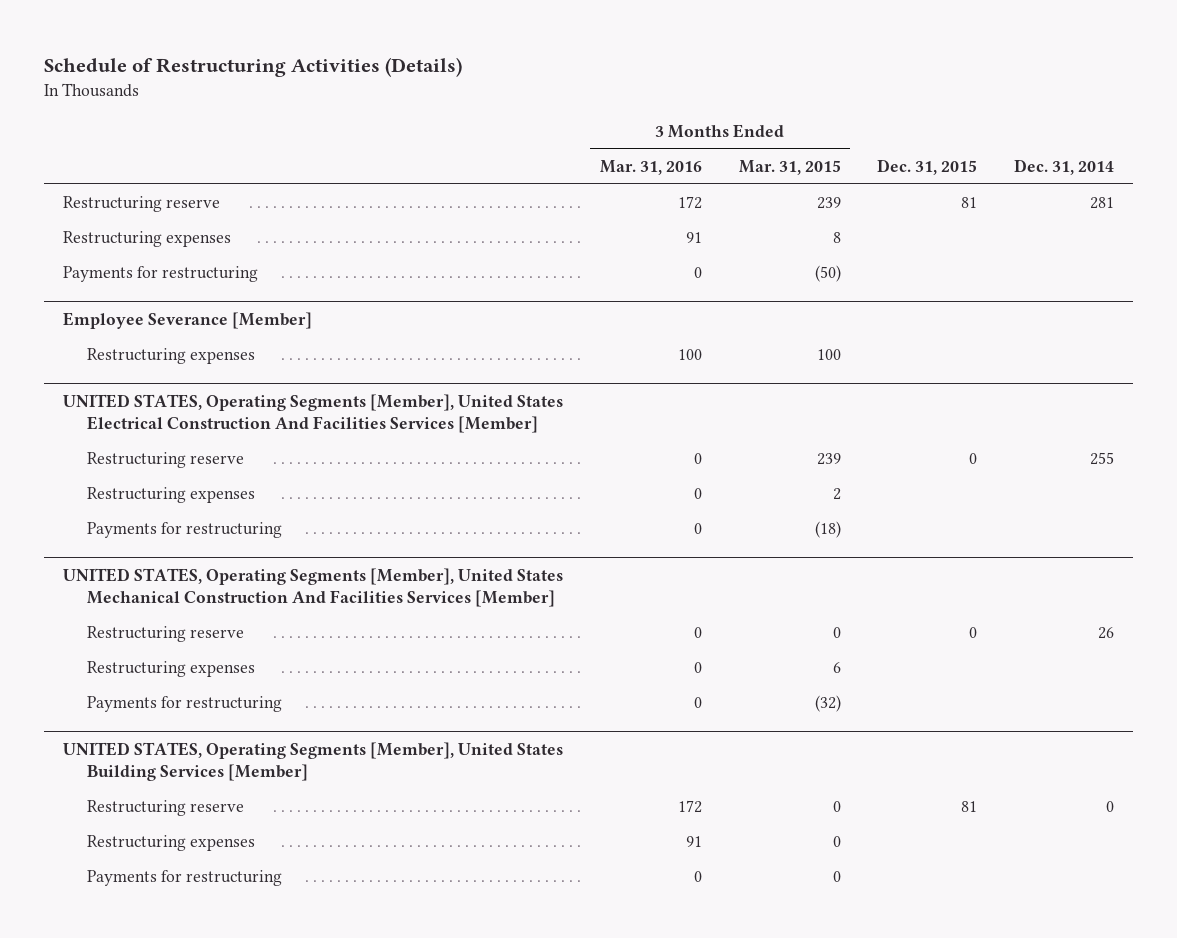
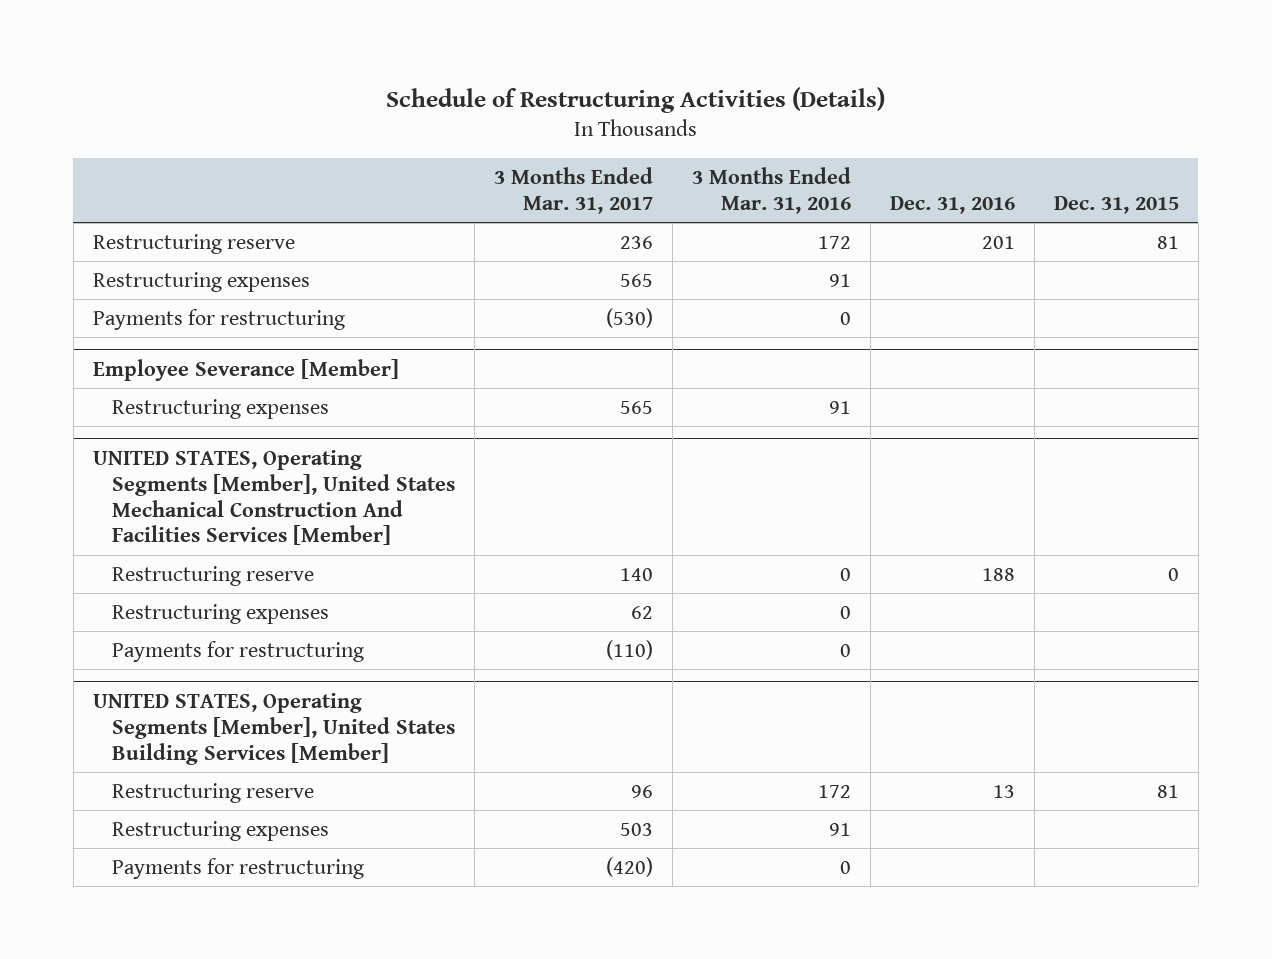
[738,159,841,175] Mar. 31, 2015 -> none
[1014,158,1115,175] Dec. 31, 2014 -> none
none -> [494,166,654,214] 3 Months Ended Mar. 31, 2017
none -> [890,195,1016,214] Dec. 31, 2016
[62,393,563,434] UNITED STATES, Operating Segments [Member], United States Electrical Construction And Facilities Services [Member] -> none
[87,452,245,469] Restructuring reserve -> none
[87,487,256,504] Restructuring expenses -> none
[87,522,283,539] Payments for restructuring -> none
[677,349,702,361] 100 -> [829,400,852,414] 91

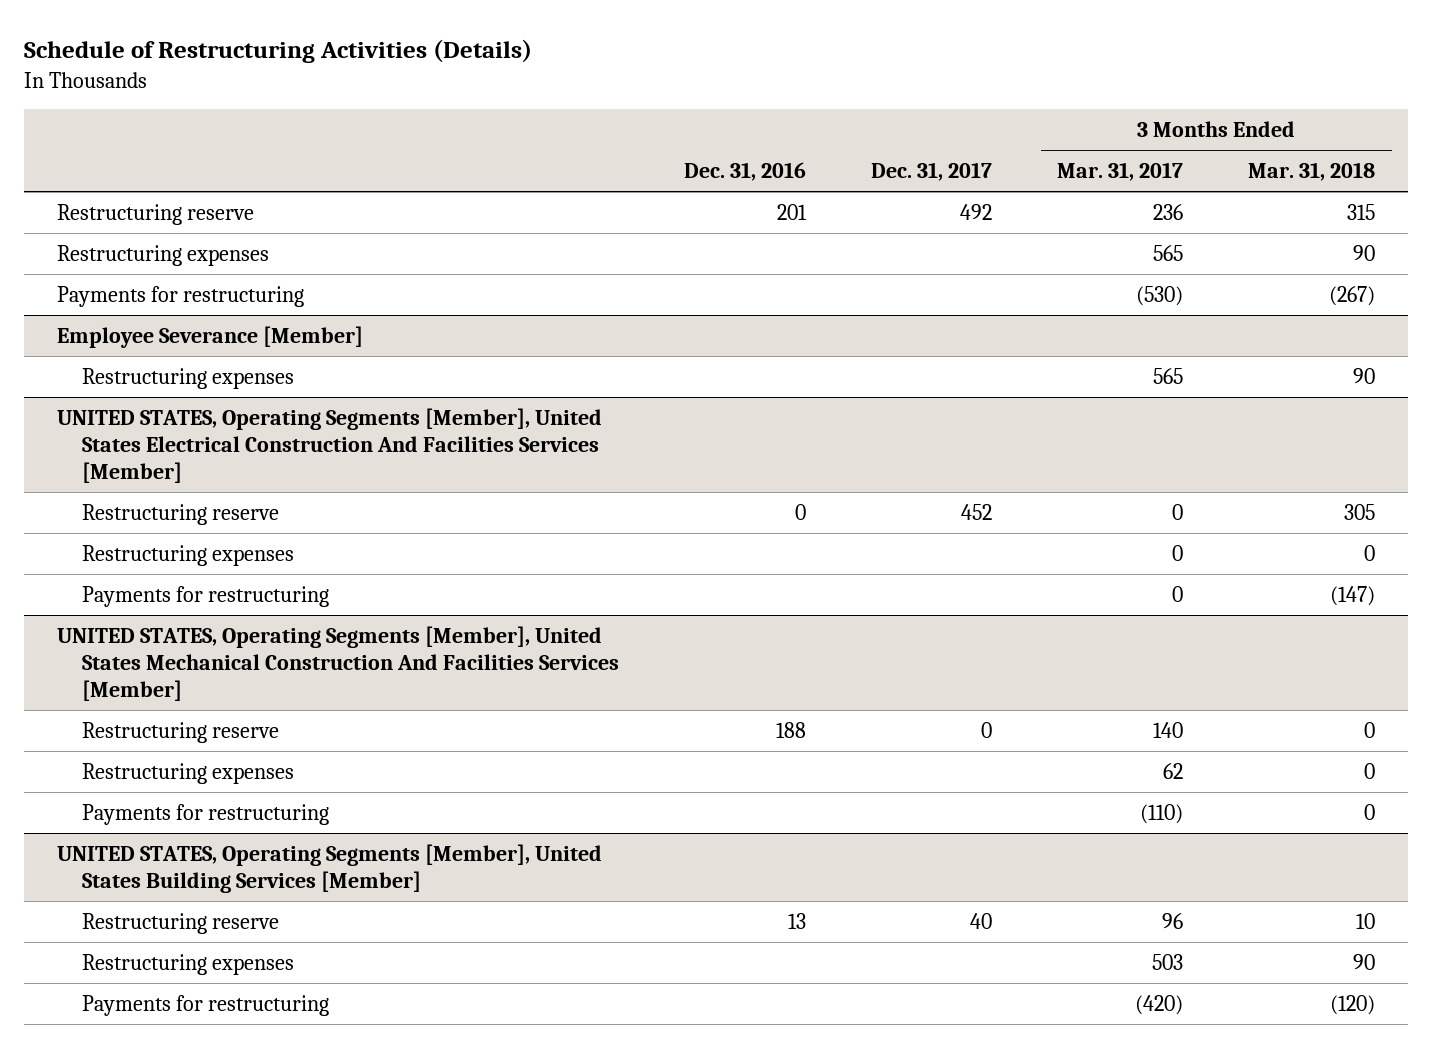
[692,166,852,214] 3 Months Ended Mar. 31, 2016 -> none
[1054,195,1180,214] Dec. 31, 2015 -> none
none -> [871,162,993,182] Dec. 31, 2017
none -> [1248,162,1376,182] Mar. 31, 2018
none -> [56,407,602,484] UNITED STATES, Operating Segments [Member], United States Electrical Construction And Facilities Services [Member]
none -> [81,503,279,525] Restructuring reserve
none -> [81,544,294,566] Restructuring expenses
none -> [81,585,329,607] Payments for restructuring

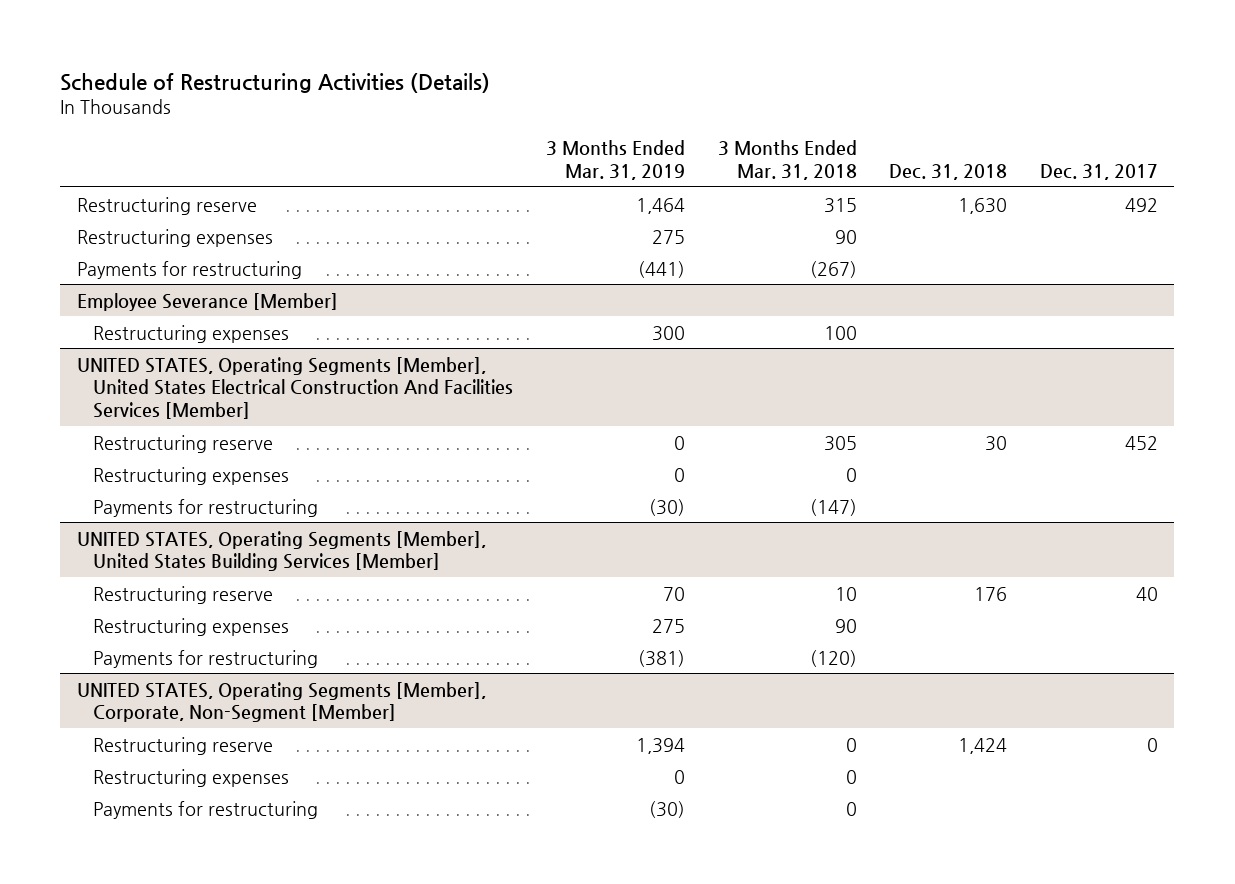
[683,162,806,182] Dec. 31, 2016 -> none
[1057,162,1184,182] Mar. 31, 2017 -> none
none -> [545,140,685,180] 3 Months Ended Mar. 31, 2019
none -> [889,163,1008,180] Dec. 31, 2018
[1353,367,1376,384] 90 -> [823,325,857,340] 100
[56,625,619,702] UNITED STATES, Operating Segments [Member], United States Mechanical Construction And Facilities Services [Member] -> none
[81,721,279,743] Restructuring reserve -> none
[81,762,294,784] Restructuring expenses -> none
[81,803,329,825] Payments for restructuring -> none
none -> [76,681,486,723] UNITED STATES, Operating Segments [Member], Corporate, Non-Segment [Member]
none -> [93,736,274,755] Restructuring reserve
none -> [93,768,290,787] Restructuring expenses
none -> [93,800,319,819] Payments for restructuring

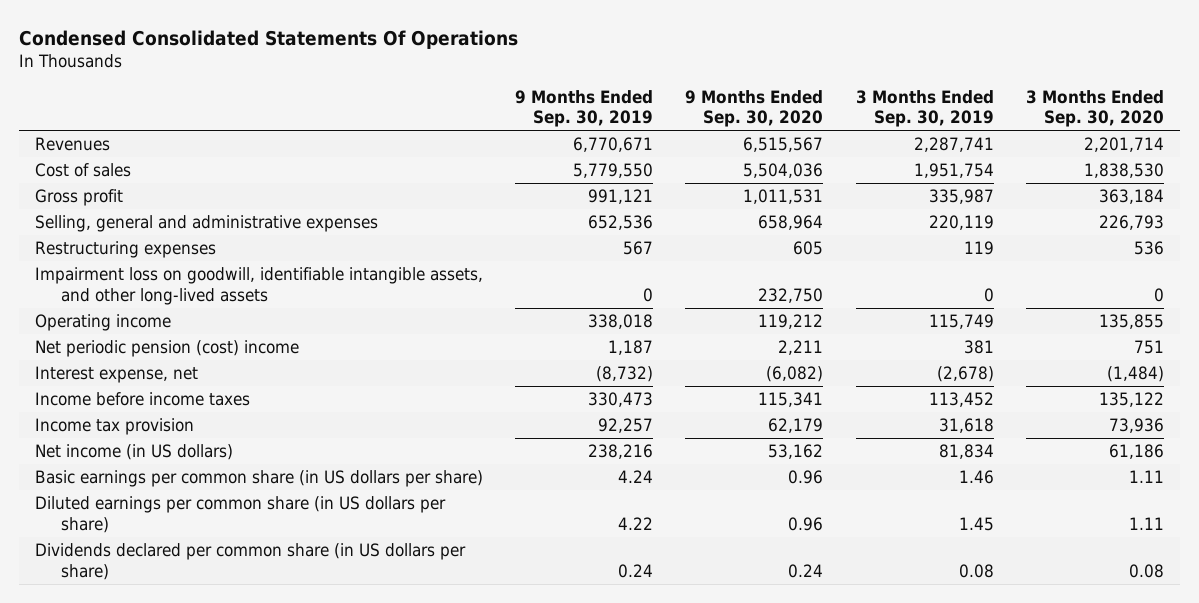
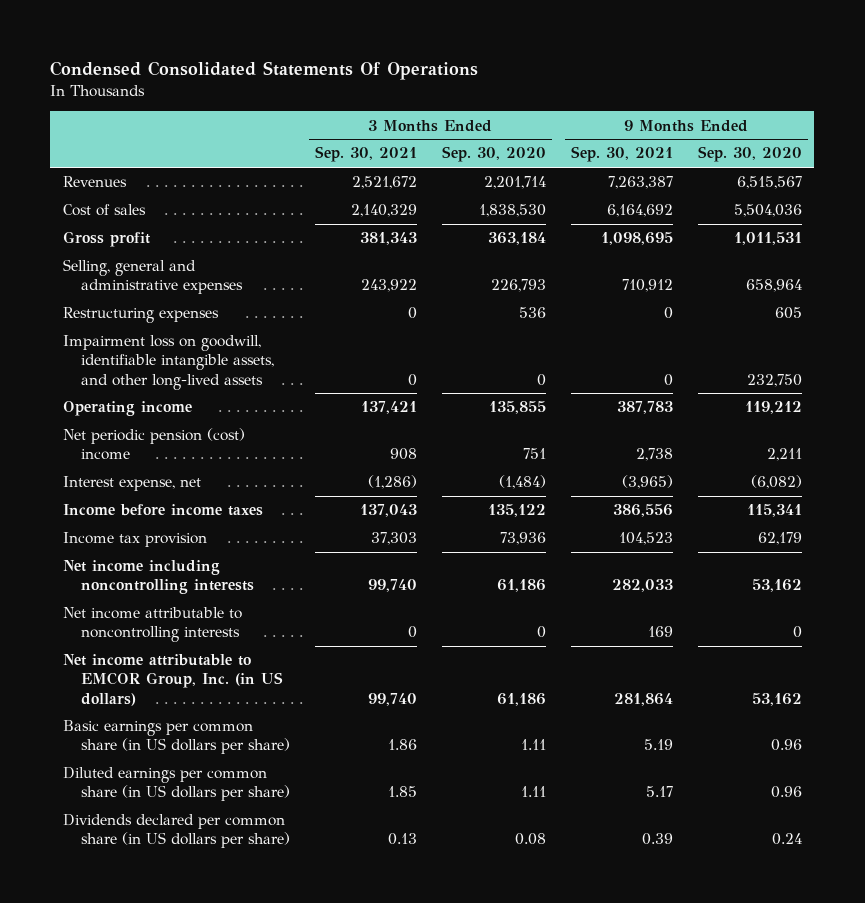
[515,89,654,128] 9 Months Ended Sep. 30, 2019 -> none
[855,89,994,128] 3 Months Ended Sep. 30, 2019 -> none
none -> [315,146,418,163] Sep. 30, 2021
none -> [570,146,673,163] Sep. 30, 2021
none -> [62,560,255,595] Net income including noncontrolling interests
none -> [62,607,242,643] Net income attributable to noncontrolling interests
[35,444,234,461] Net income (in US dollars) -> [62,654,284,706] Net income attributable to EMCOR Group, Inc. (in US dollars)

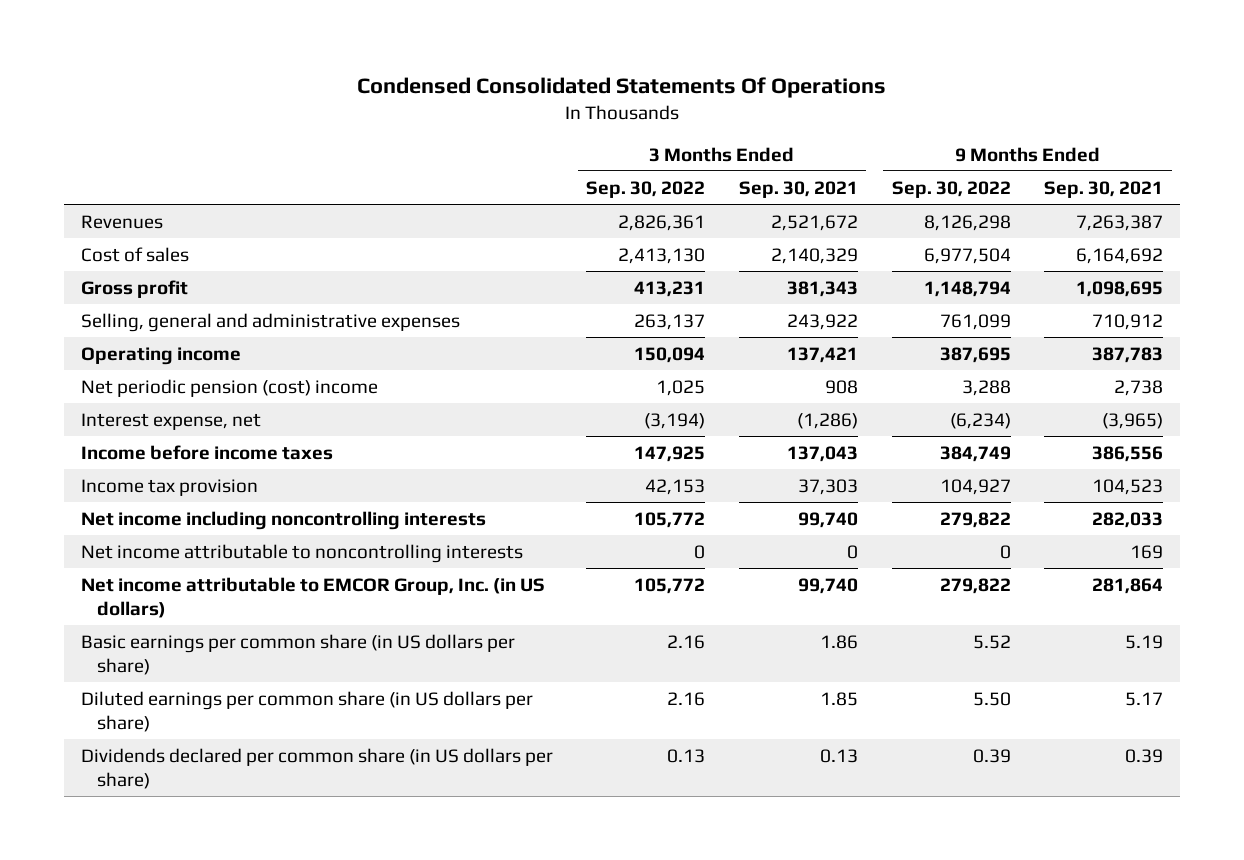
[441,146,546,163] Sep. 30, 2020 -> none
[697,146,802,163] Sep. 30, 2020 -> none
none -> [586,180,706,198] Sep. 30, 2022
none -> [891,180,1011,198] Sep. 30, 2022
[62,307,219,324] Restructuring expenses -> none
[62,335,275,390] Impairment loss on goodwill, identifiable intangible assets, and other long-lived assets -> none

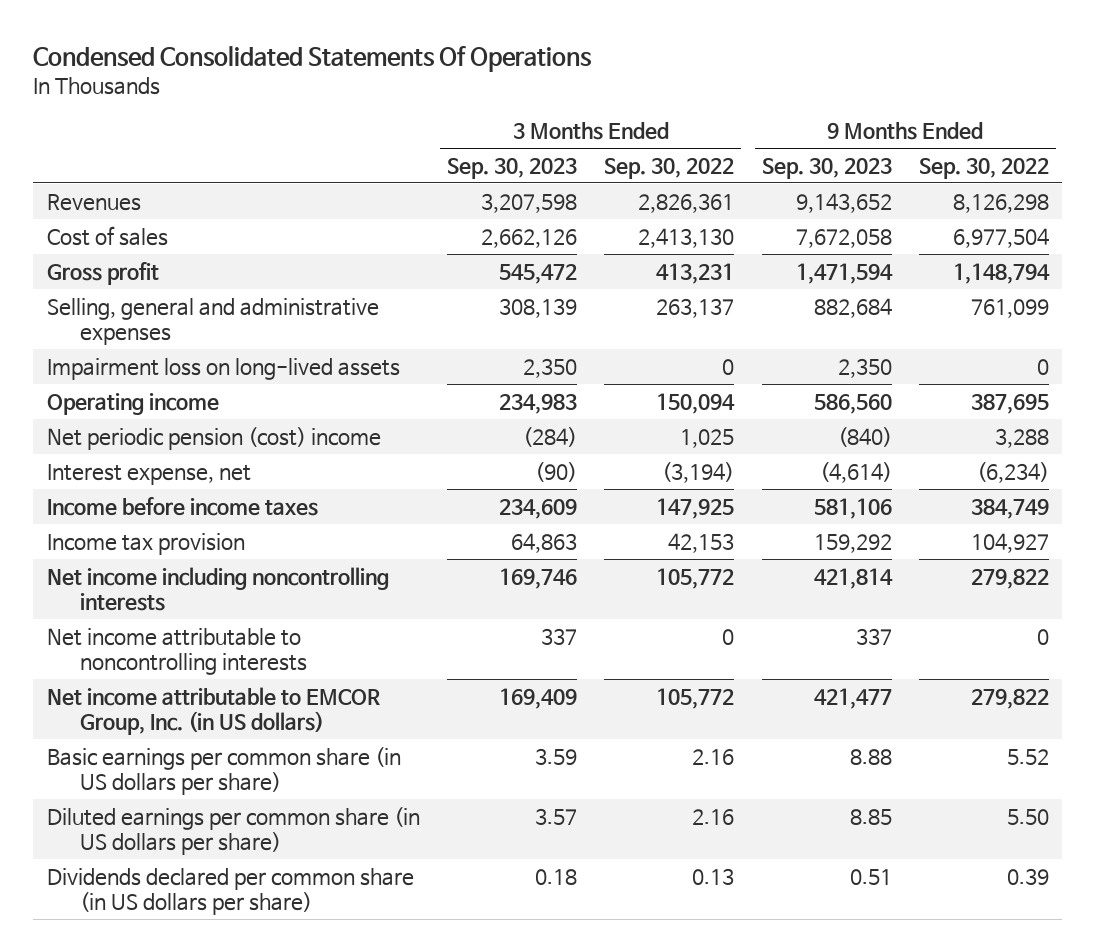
[739,180,859,198] Sep. 30, 2021 -> none
[1044,180,1164,198] Sep. 30, 2021 -> none
none -> [447,157,578,179] Sep. 30, 2023
none -> [761,157,892,179] Sep. 30, 2023
none -> [47,357,401,380] Impairment loss on long-lived assets

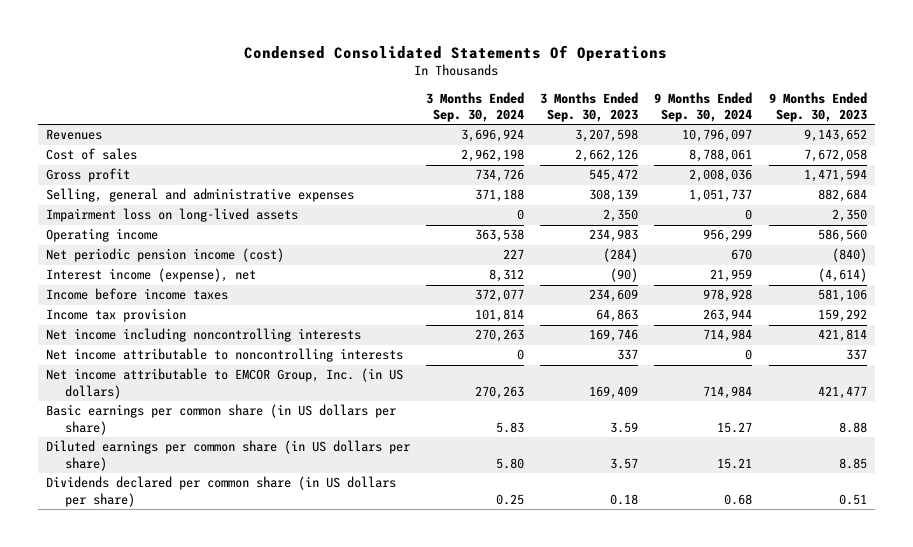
[604,157,735,179] Sep. 30, 2022 -> none
[918,157,1049,179] Sep. 30, 2022 -> none
none -> [426,91,525,122] 3 Months Ended Sep. 30, 2024
none -> [654,91,753,122] 9 Months Ended Sep. 30, 2024
[47,426,382,450] Net periodic pension (cost) income -> [45,248,284,263] Net periodic pension income (cost)
[47,463,252,485] Interest expense, net -> [45,268,256,283] Interest income (expense), net

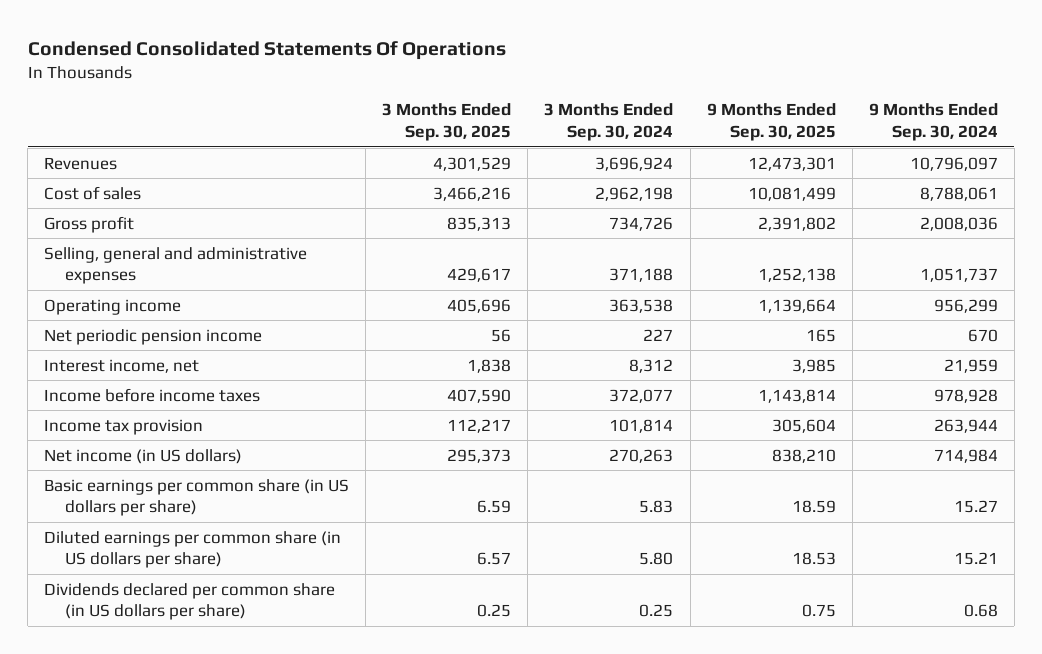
[540,91,639,122] 3 Months Ended Sep. 30, 2023 -> none
[768,91,867,122] 9 Months Ended Sep. 30, 2023 -> none
none -> [382,103,512,142] 3 Months Ended Sep. 30, 2025
none -> [706,103,836,142] 9 Months Ended Sep. 30, 2025
[45,208,298,223] Impairment loss on long-lived assets -> none
[45,248,284,263] Net periodic pension income (cost) -> [44,328,263,345] Net periodic pension income
[45,268,256,283] Interest income (expense), net -> [44,358,200,373] Interest income, net
[45,328,361,343] Net income including noncontrolling interests -> none
[45,348,403,363] Net income attributable to noncontrolling interests -> none
[45,368,403,399] Net income attributable to EMCOR Group, Inc. (in US dollars) -> [44,448,243,464] Net income (in US dollars)

